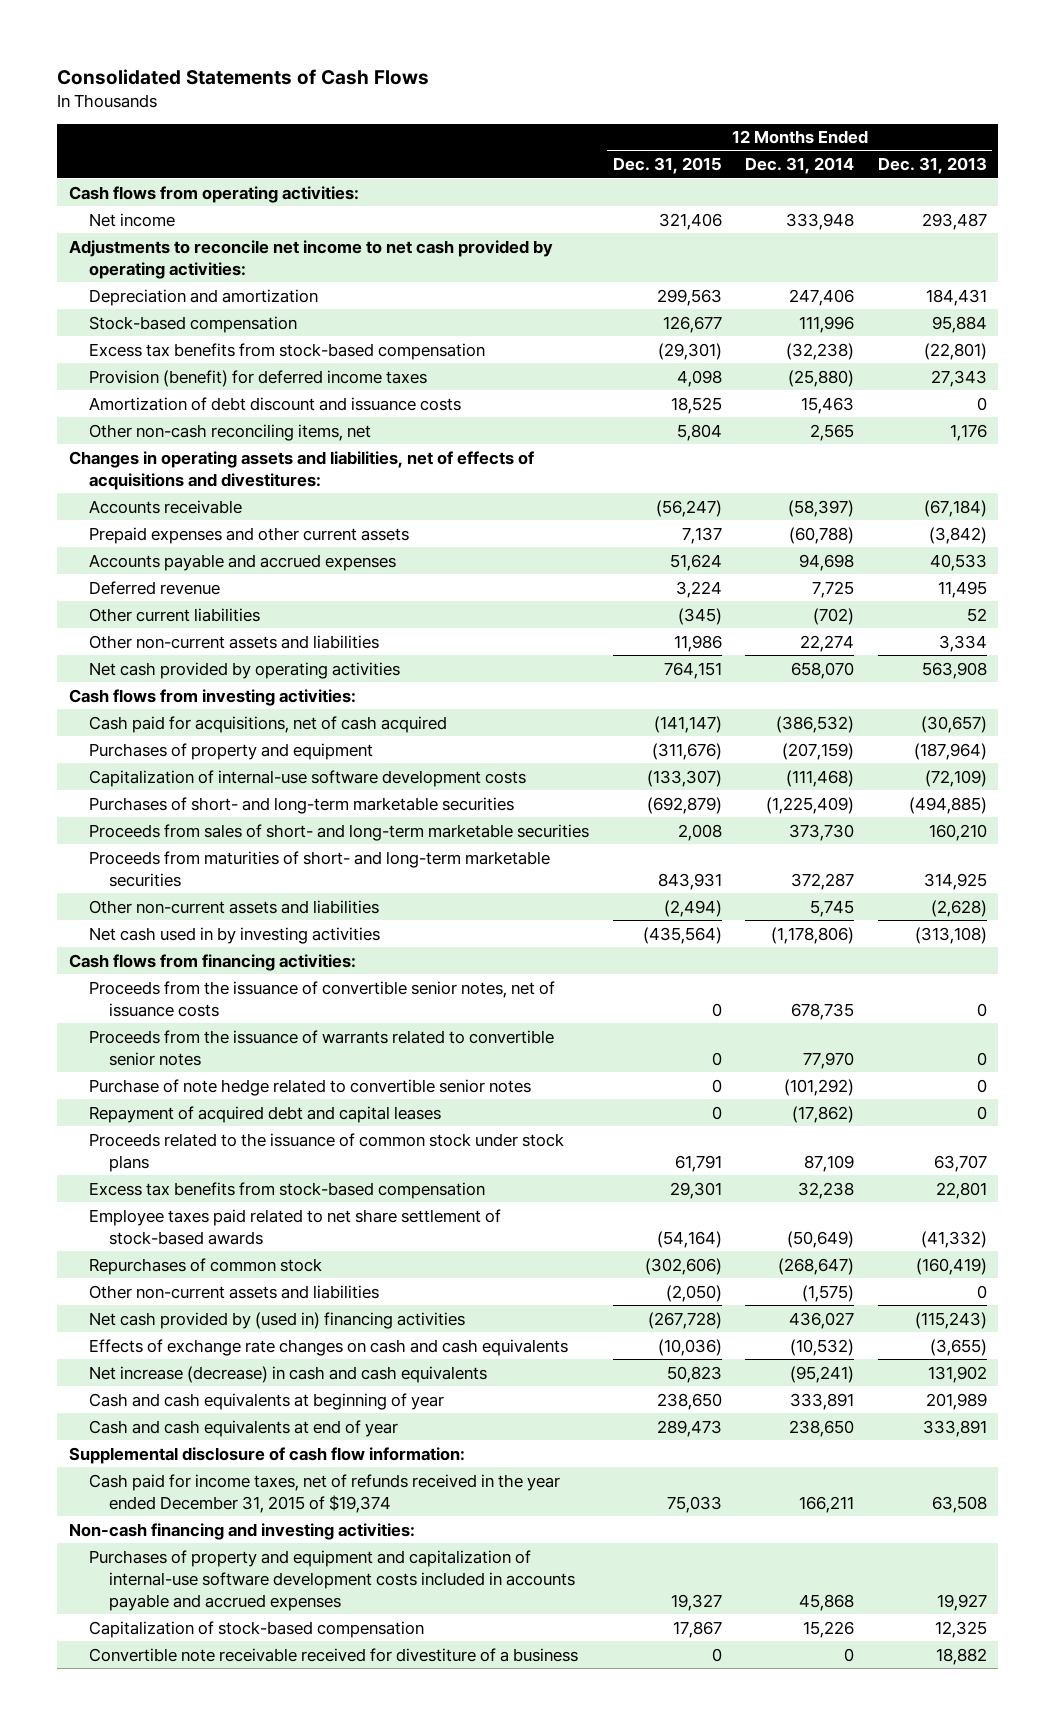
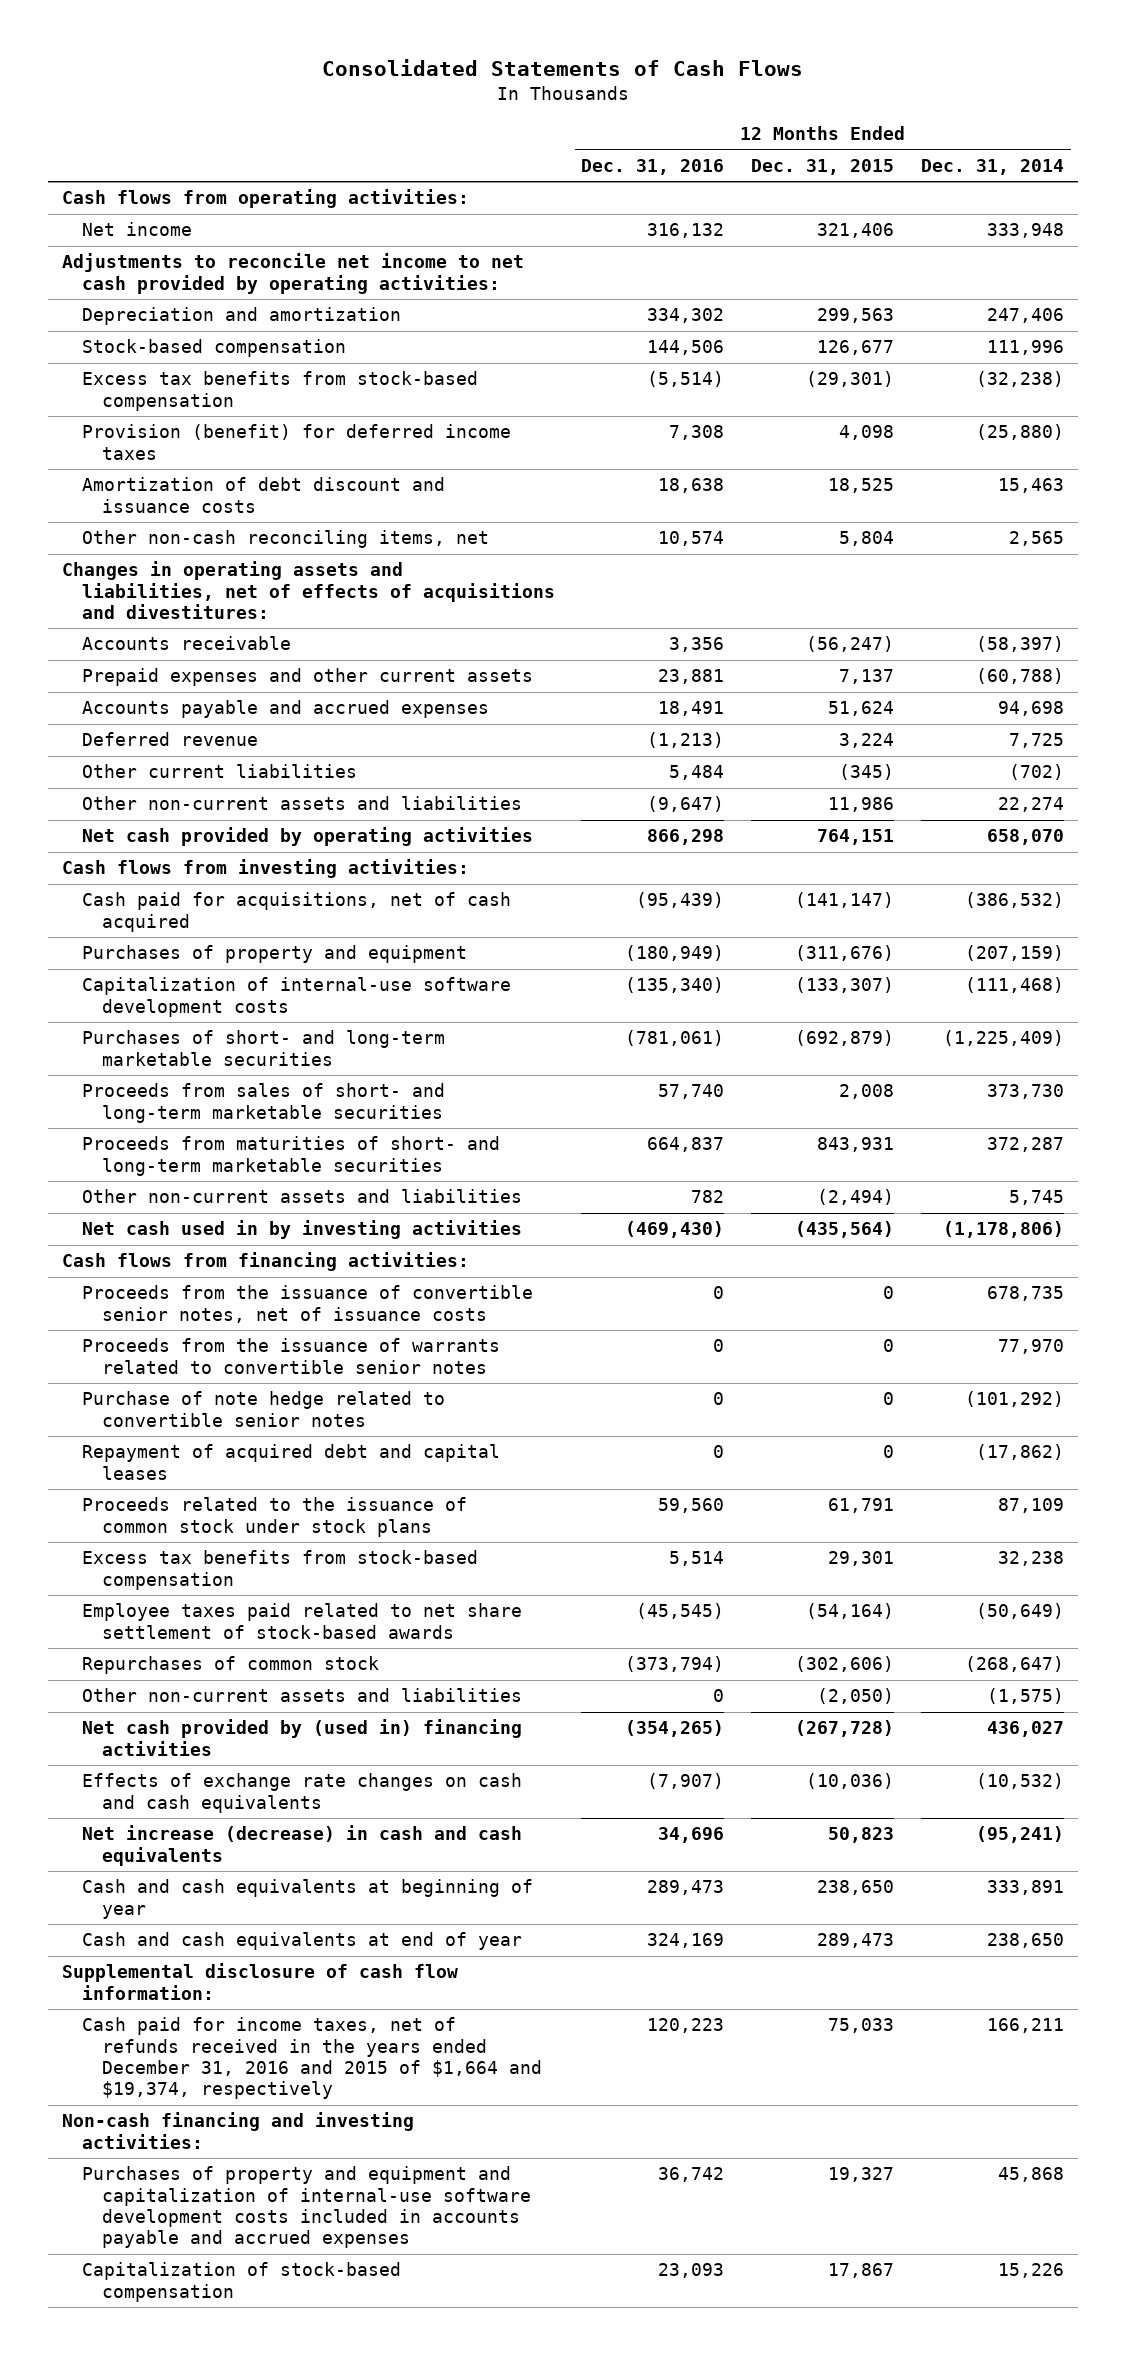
[877,157,987,175] Dec. 31, 2013 -> none
none -> [581,159,725,176] Dec. 31, 2016
[88,1473,560,1513] Cash paid for income taxes, net of refunds received in the year ended December 31, 2015 of $19,374 -> [81,2017,542,2100] Cash paid for income taxes, net of refunds received in the years ended December 31, 2016 and 2015 of $1,664 and $19,374, respectively
[88,1647,578,1662] Convertible note receivable received for divestiture of a business -> none

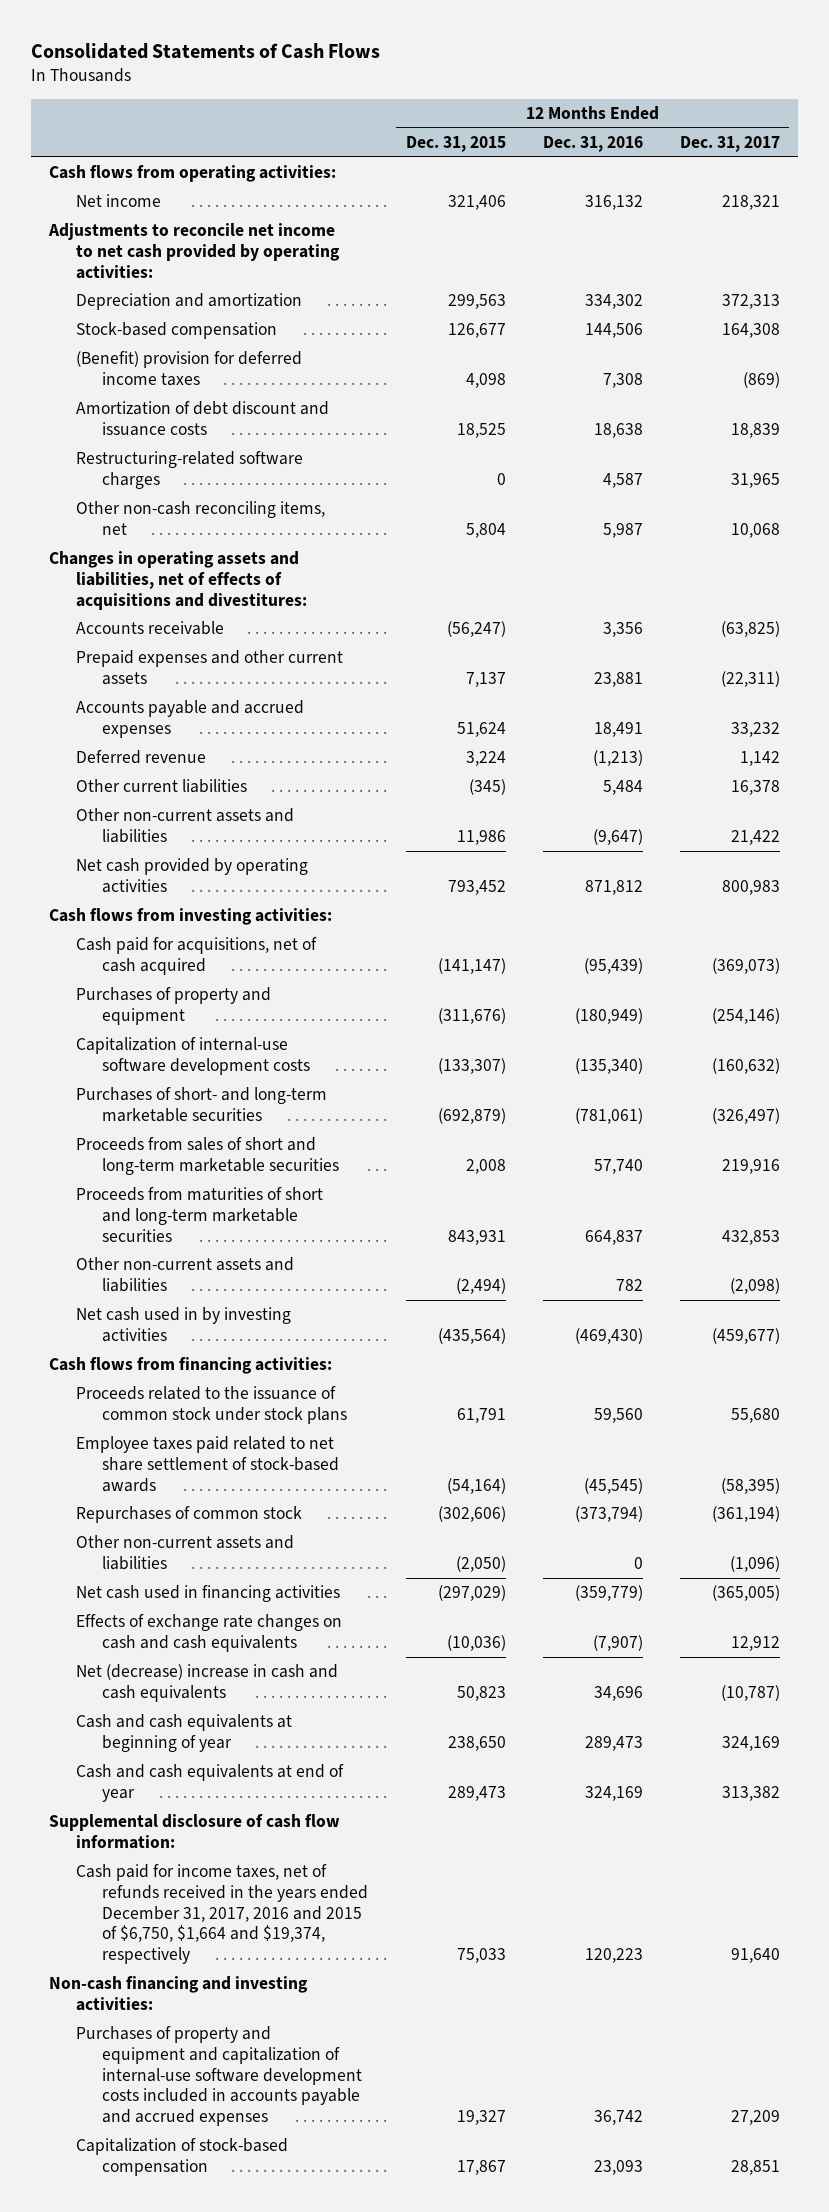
[921,159,1065,176] Dec. 31, 2014 -> none
none -> [679,136,780,153] Dec. 31, 2017
[81,371,478,411] Excess tax benefits from stock-based compensation -> none
[81,424,511,460] Provision (benefit) for deferred income taxes -> [75,351,302,386] (Benefit) provision for deferred income taxes
none -> [75,451,303,489] Restructuring-related software charges
[658,531,725,547] 10,574 -> [602,522,643,538] 5,987
[647,829,725,846] 866,298 -> [584,879,643,895] 871,812
[817,829,895,846] 764,151 -> [447,879,506,895] 793,452
[81,1083,445,1123] Proceeds from sales of short- and long-term marketable securities -> [75,1137,340,1175] Proceeds from sales of short and long-term marketable securities
[81,1136,500,1176] Proceeds from maturities of short- and long-term marketable securities -> [75,1187,323,1242] Proceeds from maturities of short and long-term marketable securities
[81,1285,533,1323] Proceeds from the issuance of convertible senior notes, net of issuance costs -> none
[81,1338,500,1374] Proceeds from the issuance of warrants related to convertible senior notes -> none
[81,1391,445,1427] Purchase of note hedge related to convertible senior notes -> none
[81,1444,500,1480] Repayment of acquired debt and capital leases -> none
[81,1550,478,1590] Excess tax benefits from stock-based compensation -> none
[81,1719,522,1756] Net cash provided by (used in) financing activities -> [75,1585,340,1603] Net cash used in financing activities
[625,1720,725,1738] (354,265) -> [574,1585,643,1602] (359,779)
[795,1720,895,1738] (267,728) -> [437,1585,506,1602] (297,029)
[81,1825,522,1866] Net increase (decrease) in cash and cash equivalents -> [75,1664,338,1702] Net (decrease) increase in cash and cash equivalents
[81,2017,542,2100] Cash paid for income taxes, net of refunds received in the years ended December 31, 2016 and 2015 of $1,664 and $19,374, respectively -> [75,1864,369,1964] Cash paid for income taxes, net of refunds received in the years ended December 31, 2017, 2016 and 2015 of $6,750, $1,664 and $19,374, respectively

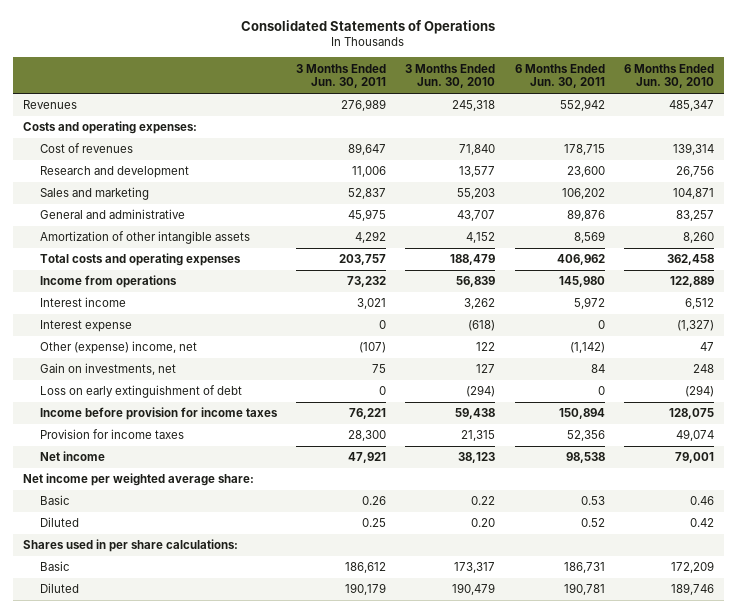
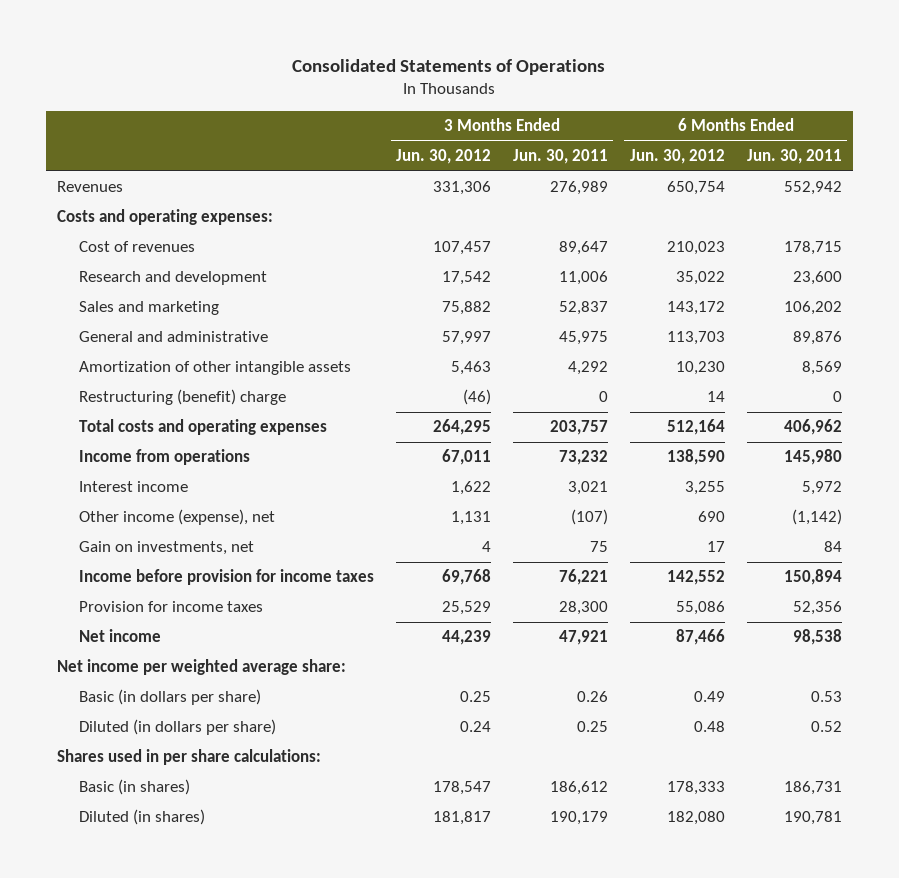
[405,63,496,89] 3 Months Ended Jun. 30, 2010 -> none
[623,63,714,89] 6 Months Ended Jun. 30, 2010 -> none
none -> [396,149,492,165] Jun. 30, 2012
none -> [629,149,725,165] Jun. 30, 2012
none -> [79,389,287,406] Restructuring (benefit) charge
[39,320,132,333] Interest expense -> none
[39,341,197,355] Other (expense) income, net -> [79,509,276,526] Other income (expense), net
[39,385,242,399] Loss on early extinguishment of debt -> none
[39,495,70,506] Basic -> [79,689,262,706] Basic (in dollars per share)
[39,517,79,528] Diluted -> [79,719,277,736] Diluted (in dollars per share)
[39,561,70,572] Basic -> [79,779,191,796] Basic (in shares)
[39,583,79,594] Diluted -> [79,809,206,826] Diluted (in shares)

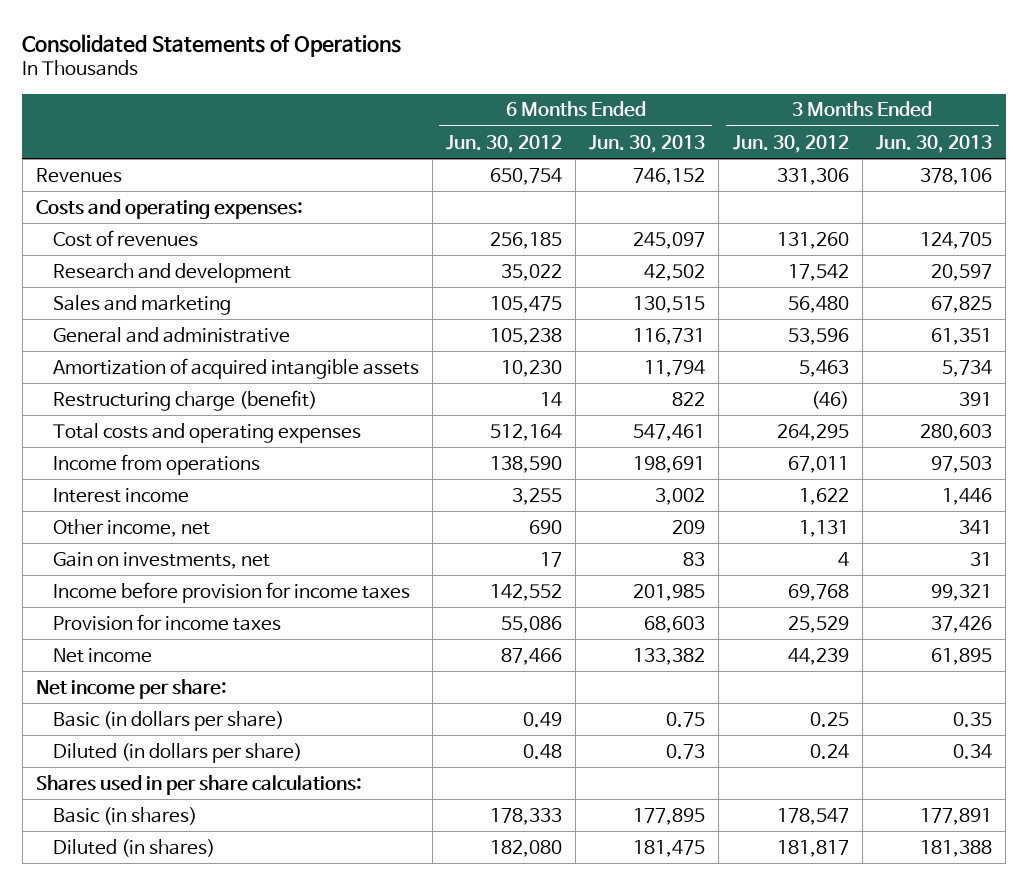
[512,149,608,165] Jun. 30, 2011 -> none
[746,149,842,165] Jun. 30, 2011 -> none
none -> [589,134,706,153] Jun. 30, 2013
none -> [875,134,992,153] Jun. 30, 2013
[433,241,492,256] 107,457 -> [776,231,849,249] 131,260
[666,241,725,256] 210,023 -> [489,231,562,249] 256,185
[442,301,492,316] 75,882 -> [787,295,849,313] 56,480
[666,301,725,316] 143,172 -> [489,295,562,313] 105,475
[442,331,492,346] 57,997 -> [787,327,849,345] 53,596
[666,331,725,346] 113,703 -> [489,327,562,345] 105,238
[79,361,352,376] Amortization of other intangible assets -> [52,357,419,379] Amortization of acquired intangible assets
[79,389,287,406] Restructuring (benefit) charge -> [52,389,317,411] Restructuring charge (benefit)
[79,509,276,526] Other income (expense), net -> [52,518,210,537] Other income, net
[56,659,346,676] Net income per weighted average share: -> [36,678,228,699] Net income per share:

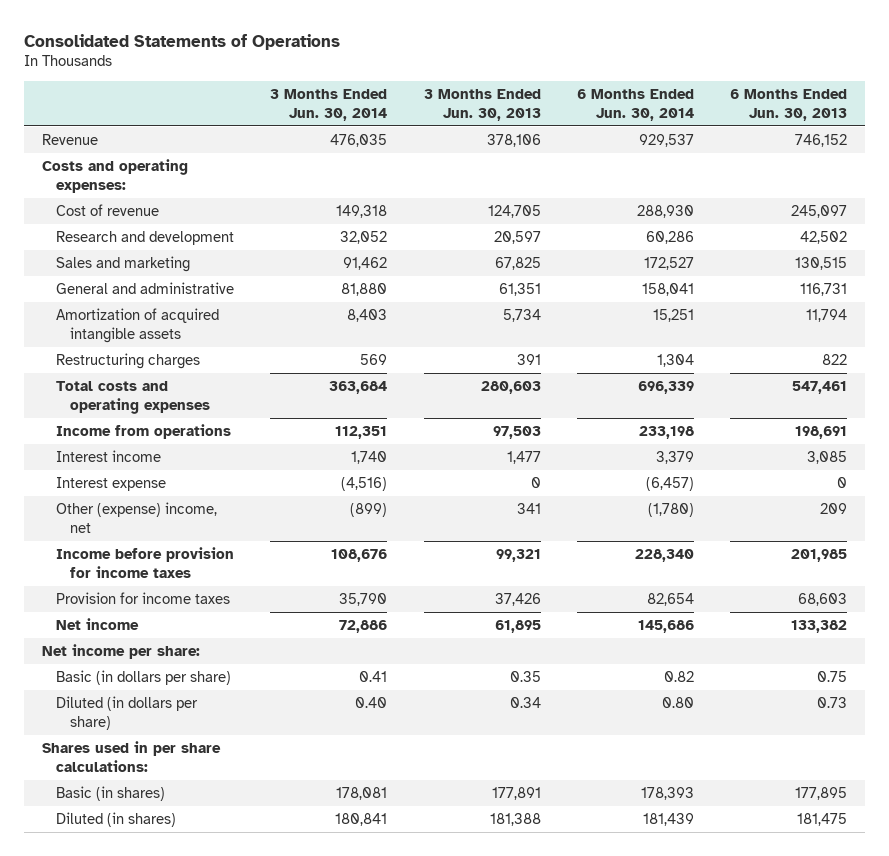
[445,134,562,153] Jun. 30, 2012 -> none
[732,134,849,153] Jun. 30, 2012 -> none
none -> [270,89,388,121] 3 Months Ended Jun. 30, 2014
none -> [576,89,694,121] 6 Months Ended Jun. 30, 2014
[36,167,123,183] Revenues -> [41,134,98,146] Revenue
[52,229,198,247] Cost of revenues -> [56,204,160,217] Cost of revenue
[52,389,317,411] Restructuring charge (benefit) -> [56,353,201,370] Restructuring charges
[52,551,270,569] Gain on investments, net -> none
[655,487,706,505] 3,002 -> [807,451,848,465] 3,085
[941,487,992,505] 1,446 -> [506,451,541,465] 1,477
none -> [56,477,167,492] Interest expense
[52,518,210,537] Other income, net -> [56,502,218,533] Other (expense) income, net

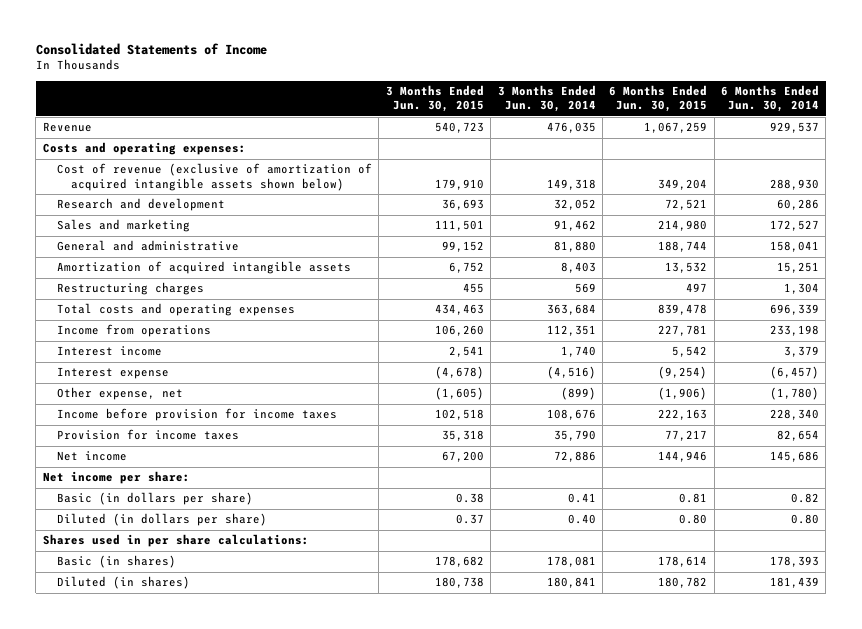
[23,33,340,50] Consolidated Statements of Operations -> [35,42,267,55] Consolidated Statements of Income
[423,89,541,121] 3 Months Ended Jun. 30, 2013 -> none
[730,89,848,121] 6 Months Ended Jun. 30, 2013 -> none
none -> [385,85,484,113] 3 Months Ended Jun. 30, 2015
none -> [609,85,708,113] 6 Months Ended Jun. 30, 2015
[56,204,160,217] Cost of revenue -> [57,163,373,191] Cost of revenue (exclusive of amortization of acquired intangible assets shown below)
[56,502,218,533] Other (expense) income, net -> [57,387,184,401] Other expense, net

